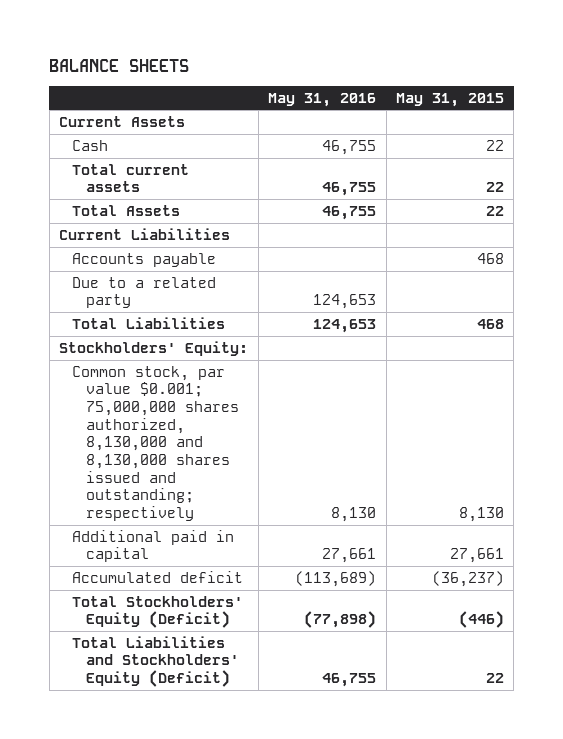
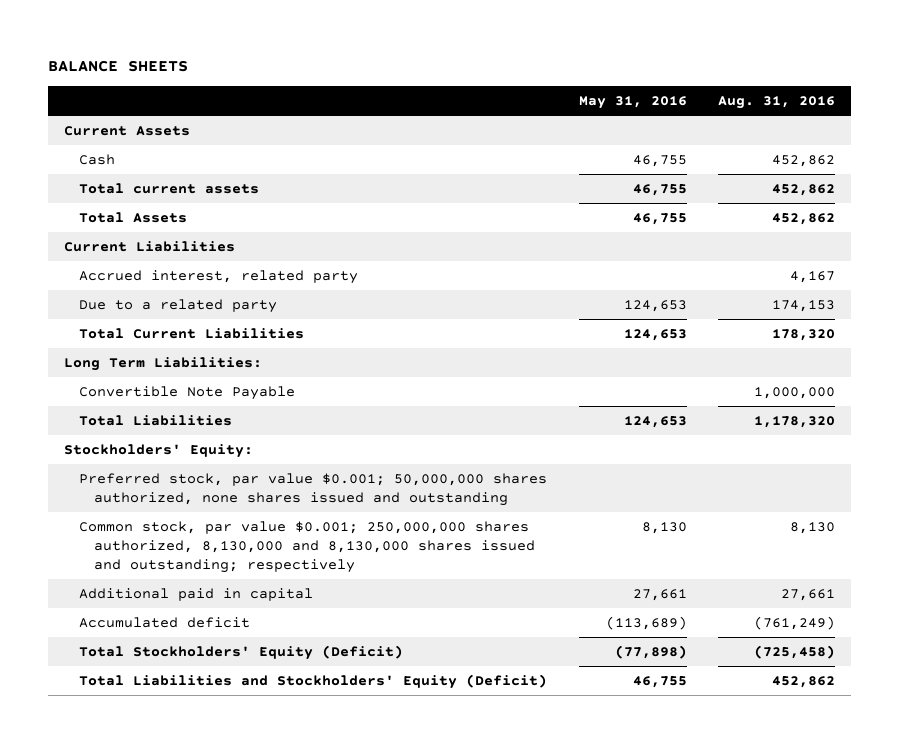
[395,92,504,107] May 31, 2015 -> none
none -> [718,96,836,110] Aug. 31, 2016
[72,252,217,267] Accounts payable -> none
none -> [78,270,358,285] Accrued interest, related party
none -> [78,328,304,340] Total Current Liabilities
none -> [63,357,262,372] Long Term Liabilities:
none -> [78,386,295,401] Convertible Note Payable
none -> [78,473,547,506] Preferred stock, par value $0.001; 50,000,000 shares authorized, none shares issued and outstanding
[72,365,239,521] Common stock, par value $0.001; 75,000,000 shares authorized, 8,130,000 and 8,130,000 shares issued and outstanding; respectively -> [78,521,535,573] Common stock, par value $0.001; 250,000,000 shares authorized, 8,130,000 and 8,130,000 shares issued and outstanding; respectively

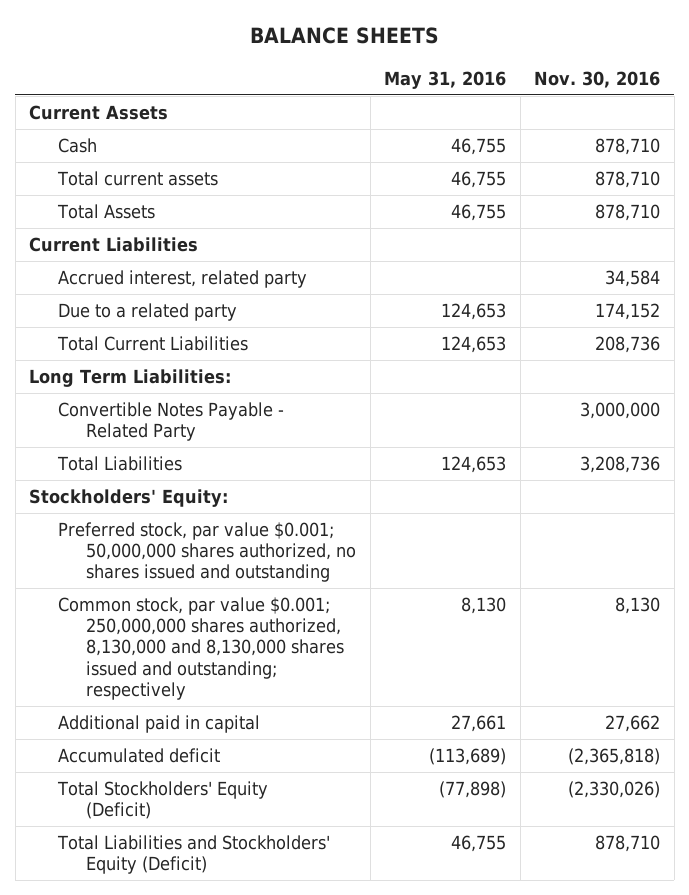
[718,96,836,110] Aug. 31, 2016 -> none
none -> [534,70,661,88] Nov. 30, 2016
[78,386,295,401] Convertible Note Payable -> [57,402,284,442] Convertible Notes Payable - Related Party
[78,473,547,506] Preferred stock, par value $0.001; 50,000,000 shares authorized, none shares issued and outstanding -> [57,522,357,583] Preferred stock, par value $0.001; 50,000,000 shares authorized, no shares issued and outstanding

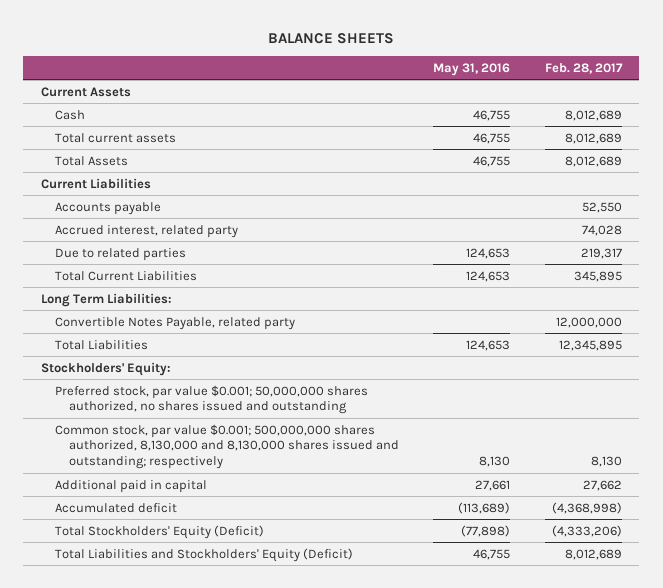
[534,70,661,88] Nov. 30, 2016 -> none
none -> [545,62,624,74] Feb. 28, 2017
none -> [54,201,161,215] Accounts payable
[57,303,237,322] Due to a related party -> [54,247,186,261] Due to related parties
[57,402,284,442] Convertible Notes Payable - Related Party -> [54,316,295,330] Convertible Notes Payable, related party
[57,597,345,700] Common stock, par value $0.001; 250,000,000 shares authorized, 8,130,000 and 8,130,000 shares issued and outstanding; respectively -> [54,423,399,470] Common stock, par value $0.001; 500,000,000 shares authorized, 8,130,000 and 8,130,000 shares issued and outstanding; respectively

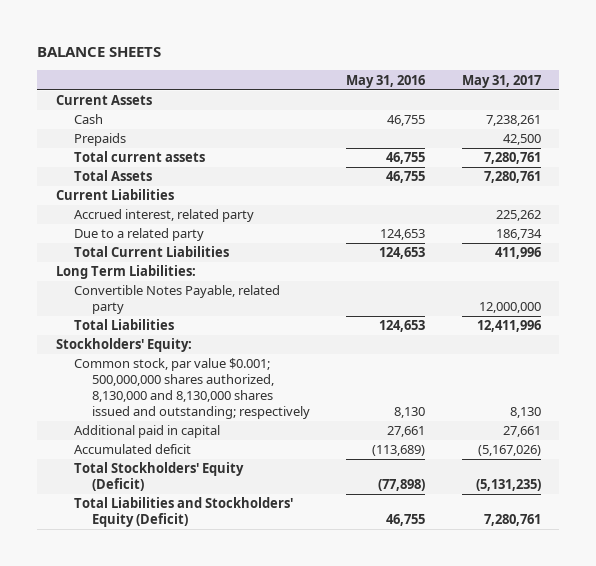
[545,62,624,74] Feb. 28, 2017 -> none
none -> [461,74,541,88] May 31, 2017
none -> [73,133,126,147] Prepaids
[54,201,161,215] Accounts payable -> none
[54,247,186,261] Due to related parties -> [73,228,204,242] Due to a related party
[54,384,368,415] Preferred stock, par value $0.001; 50,000,000 shares authorized, no shares issued and outstanding -> none

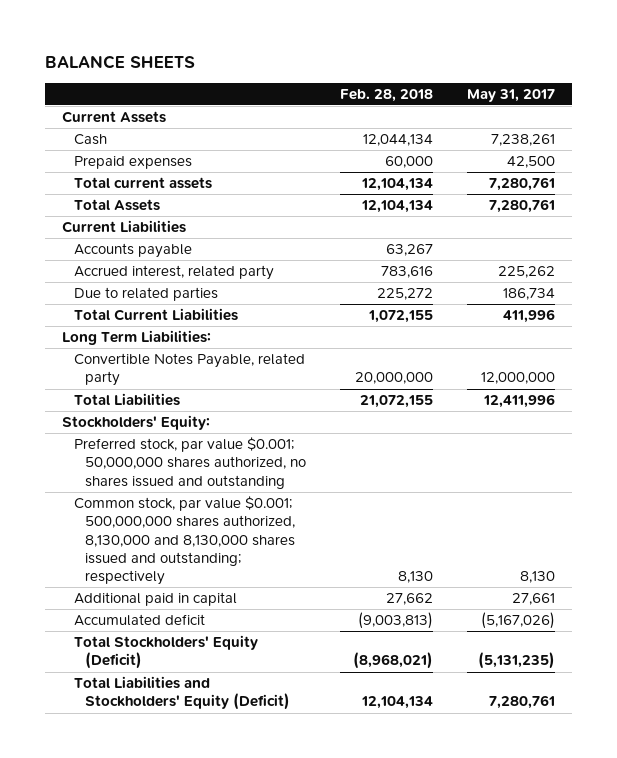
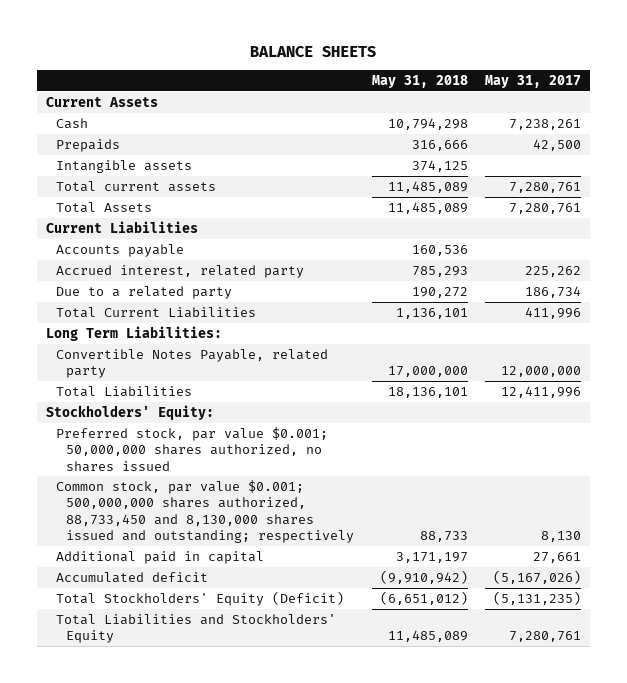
[340,88,434,102] Feb. 28, 2018 -> none
none -> [371,74,468,88] May 31, 2018
[73,156,192,170] Prepaid expenses -> [55,138,120,152] Prepaids
none -> [55,159,192,173] Intangible assets
[73,287,218,302] Due to related parties -> [55,285,232,299] Due to a related party
[73,437,307,489] Preferred stock, par value $0.001; 50,000,000 shares authorized, no shares issued and outstanding -> [55,426,328,472] Preferred stock, par value $0.001; 50,000,000 shares authorized, no shares issued
[73,496,296,586] Common stock, par value $0.001; 500,000,000 shares authorized, 8,130,000 and 8,130,000 shares issued and outstanding; respectively -> [55,479,354,543] Common stock, par value $0.001; 500,000,000 shares authorized, 88,733,450 and 8,130,000 shares issued and outstanding; respectively
[73,676,291,711] Total Liabilities and Stockholders' Equity (Deficit) -> [55,613,336,644] Total Liabilities and Stockholders' Equity

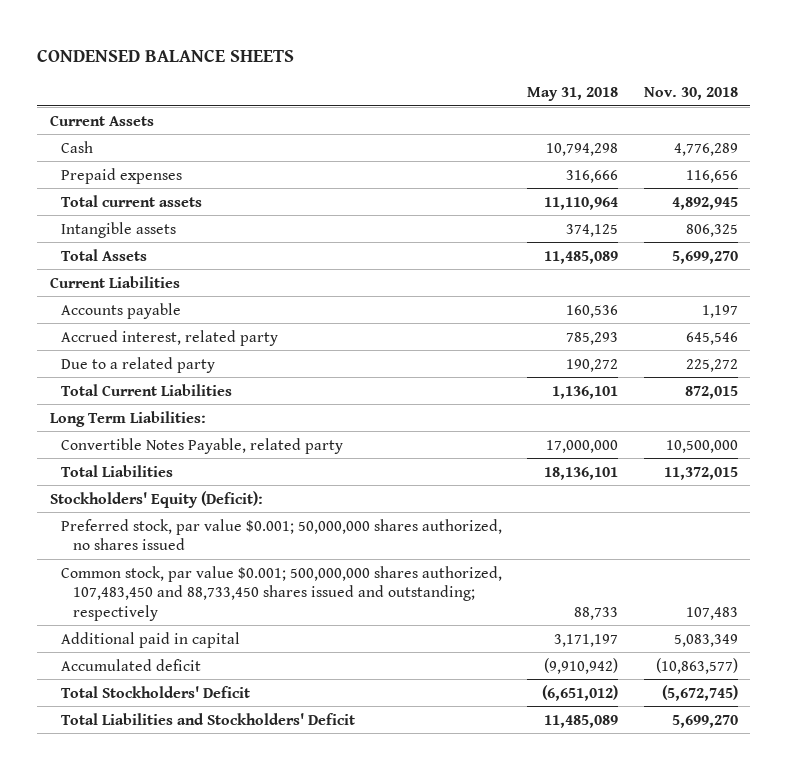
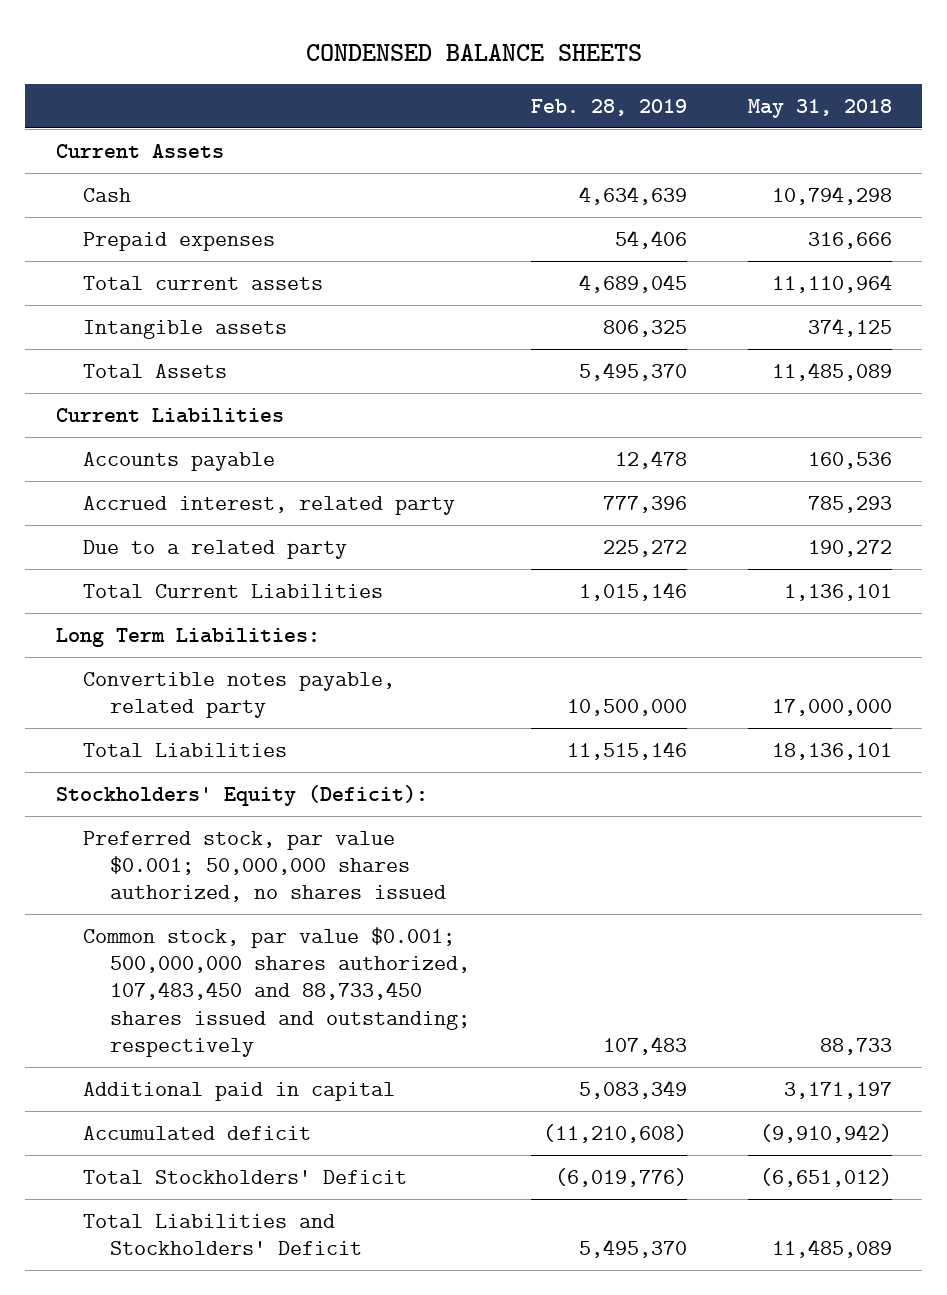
[643,86,738,100] Nov. 30, 2018 -> none
none -> [530,98,687,116] Feb. 28, 2019
[61,437,344,454] Convertible Notes Payable, related party -> [82,671,395,719] Convertible notes payable, related party

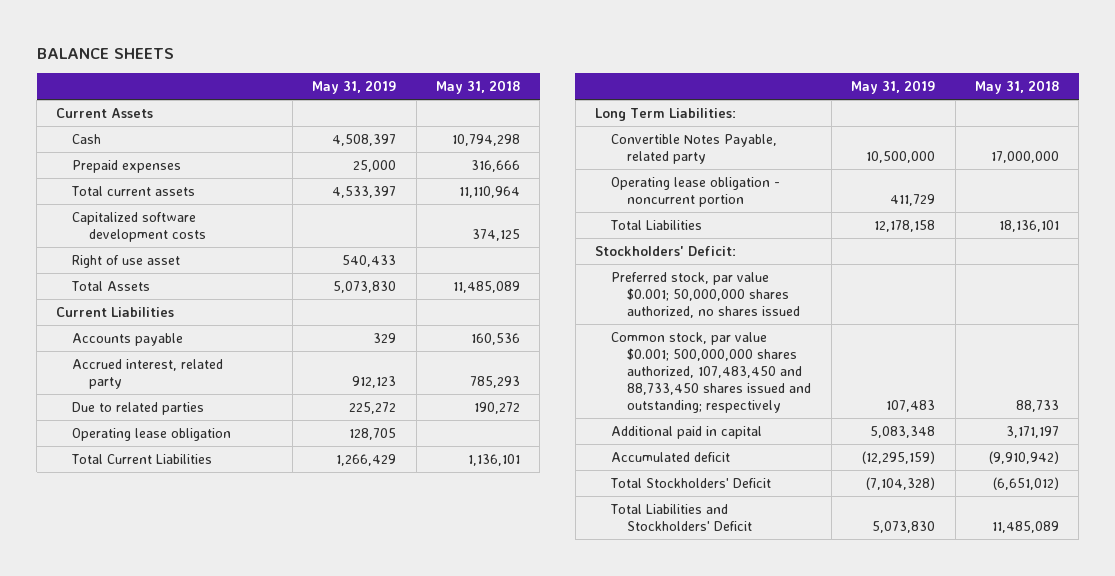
[305,43,642,61] CONDENSED BALANCE SHEETS -> [36,47,174,59] BALANCE SHEETS
[530,98,687,116] Feb. 28, 2019 -> none
none -> [312,79,397,94] May 31, 2019
[82,319,287,339] Intangible assets -> [72,211,206,242] Capitalized software development costs
none -> [72,254,181,268] Right of use asset
[82,539,347,559] Due to a related party -> [72,401,205,415] Due to related parties
none -> [72,427,232,441] Operating lease obligation
[82,671,395,719] Convertible notes payable, related party -> [611,133,778,164] Convertible Notes Payable, related party
none -> [611,176,781,207] Operating lease obligation - noncurrent portion
[55,784,428,806] Stockholders' Equity (Deficit): -> [595,245,737,256] Stockholders' Deficit:

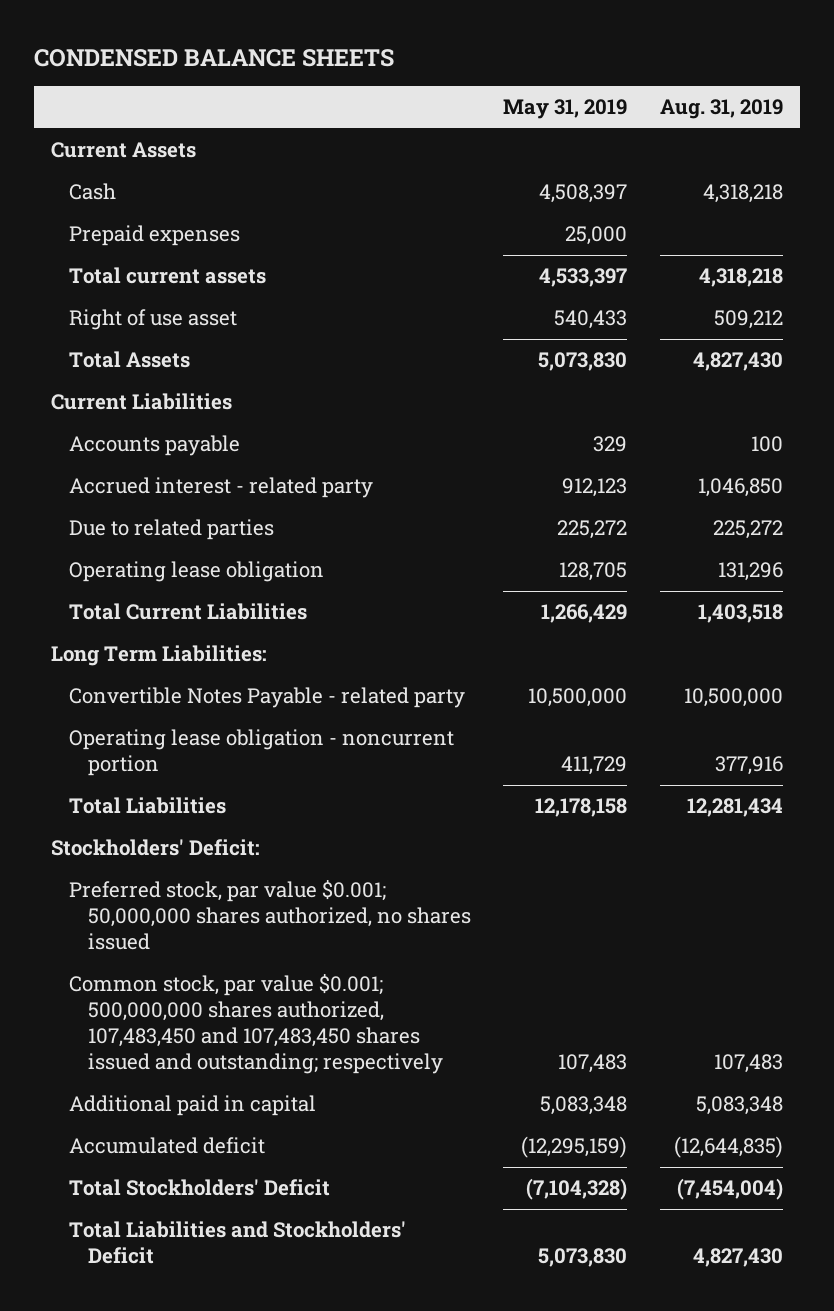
[36,47,174,59] BALANCE SHEETS -> [34,48,395,67] CONDENSED BALANCE SHEETS
[436,79,521,94] May 31, 2018 -> none
none -> [660,99,784,120] Aug. 31, 2019
[72,211,206,242] Capitalized software development costs -> none
[72,358,224,389] Accrued interest, related party -> [69,477,374,499] Accrued interest - related party
[611,133,778,164] Convertible Notes Payable, related party -> [69,687,466,709] Convertible Notes Payable - related party
[611,331,812,413] Common stock, par value $0.001; 500,000,000 shares authorized, 107,483,450 and 88,733,450 shares issued and outstanding; respectively -> [69,974,443,1075] Common stock, par value $0.001; 500,000,000 shares authorized, 107,483,450 and 107,483,450 shares issued and outstanding; respectively

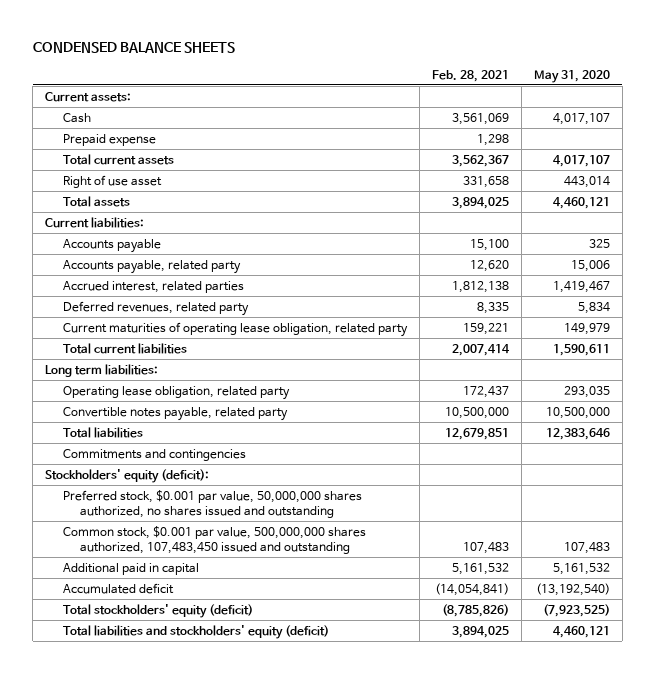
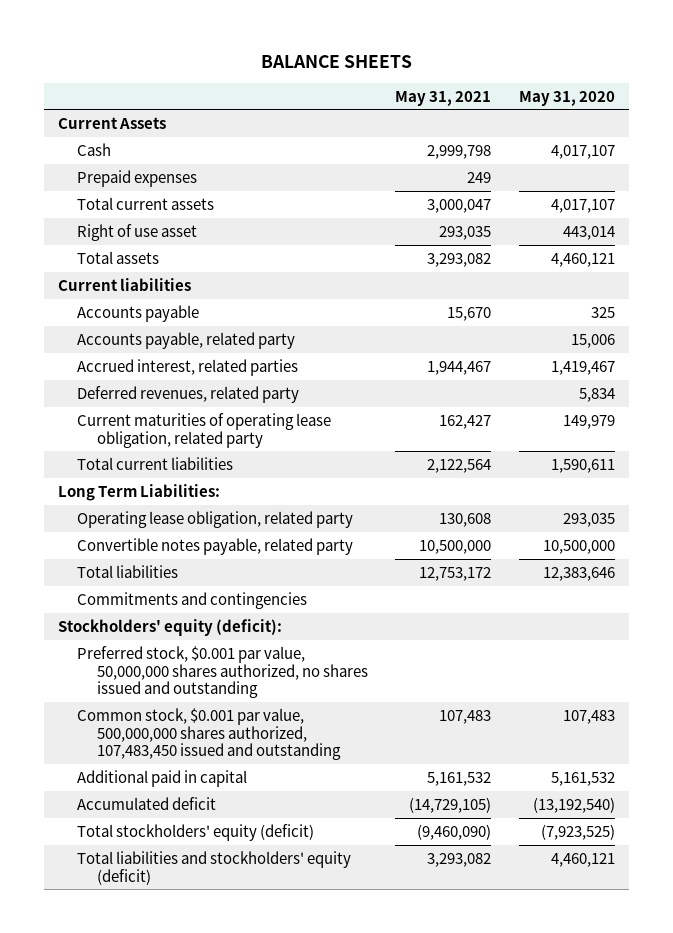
[32,41,235,53] CONDENSED BALANCE SHEETS -> [260,54,412,68] BALANCE SHEETS
[431,69,509,82] Feb. 28, 2021 -> none
none -> [395,90,492,106] May 31, 2021
[45,91,132,102] Current assets: -> [58,116,167,129] Current Assets
[62,133,156,146] Prepaid expense -> [77,169,198,187] Prepaid expenses
[45,216,145,228] Current liabilities: -> [58,277,192,291] Current liabilities
[45,363,159,377] Long term liabilities: -> [58,483,221,501] Long Term Liabilities:

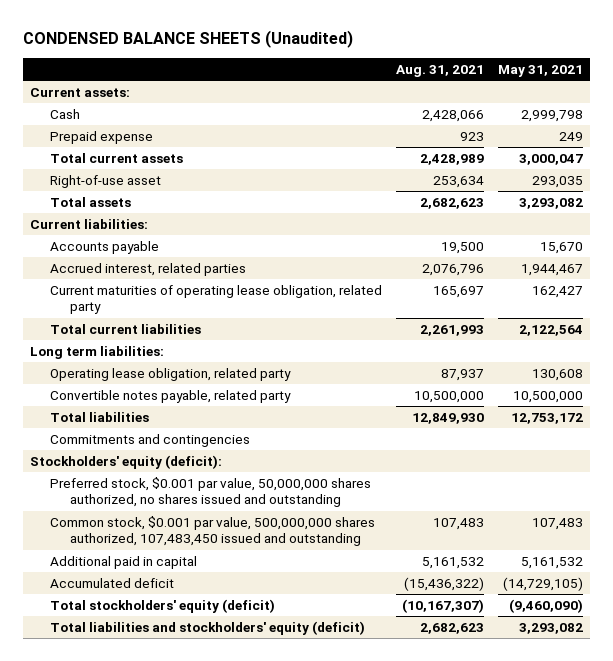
[260,54,412,68] BALANCE SHEETS -> [23,30,354,49] CONDENSED BALANCE SHEETS (Unaudited)
[519,90,616,106] May 31, 2020 -> none
none -> [395,65,484,78] Aug. 31, 2021
[58,116,167,129] Current Assets -> [30,87,131,97] Current assets:
[77,169,198,187] Prepaid expenses -> [49,130,153,144] Prepaid expense
[77,223,198,241] Right of use asset -> [49,174,161,188] Right-of-use asset
[58,277,192,291] Current liabilities -> [30,218,149,229] Current liabilities:
[77,331,296,349] Accounts payable, related party -> none
[77,385,300,403] Deferred revenues, related party -> none
[58,483,221,501] Long Term Liabilities: -> [30,345,165,359] Long term liabilities:

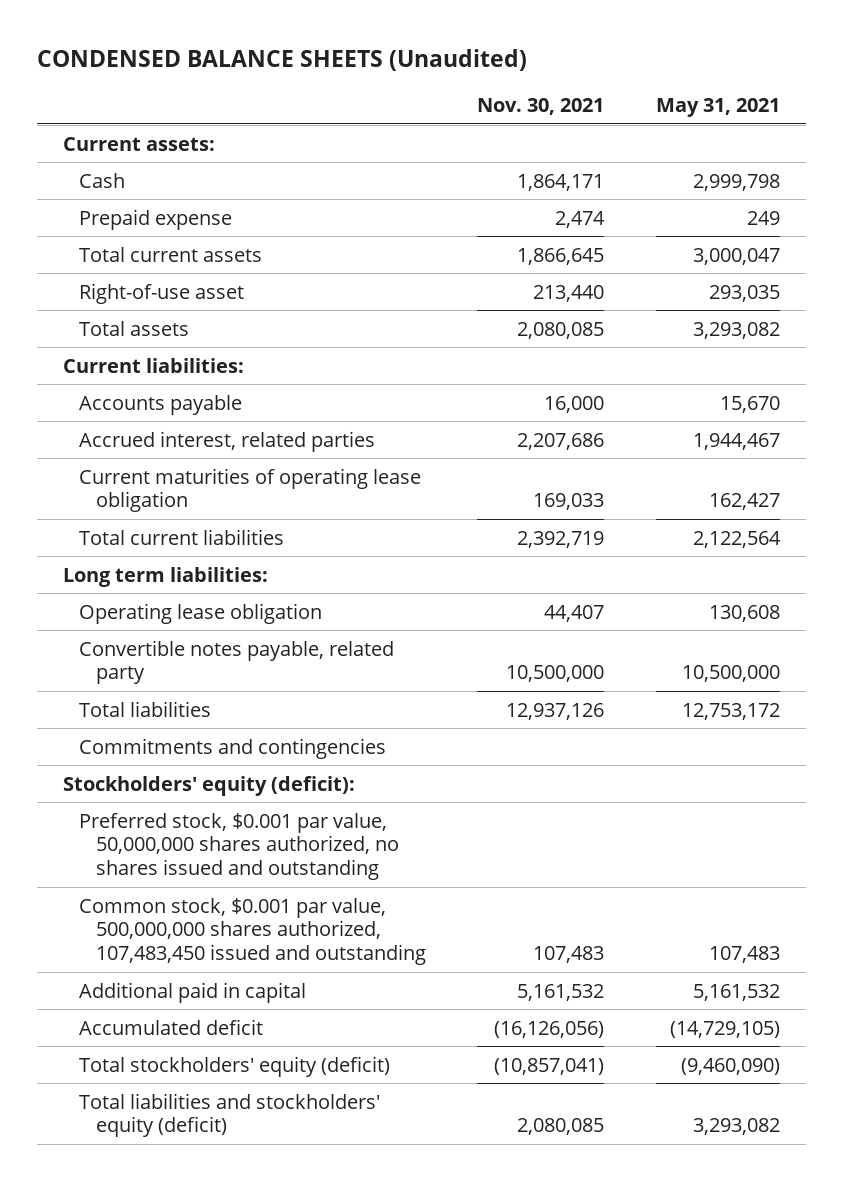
[395,65,484,78] Aug. 31, 2021 -> none
none -> [477,98,605,116] Nov. 30, 2021
[49,284,382,315] Current maturities of operating lease obligation, related party -> [79,467,422,513] Current maturities of operating lease obligation
[49,367,291,381] Operating lease obligation, related party -> [79,602,323,624] Operating lease obligation

